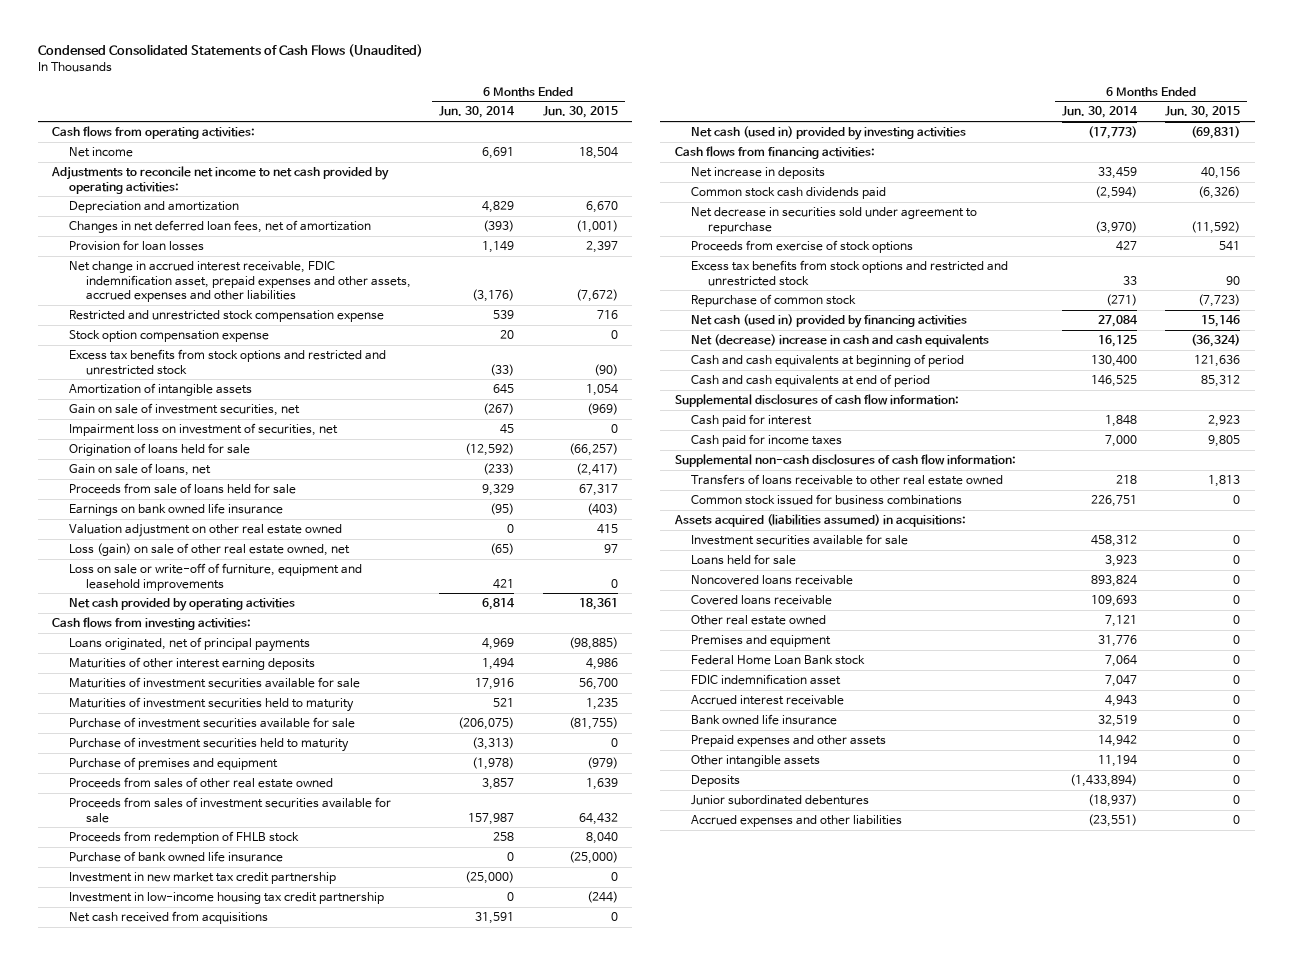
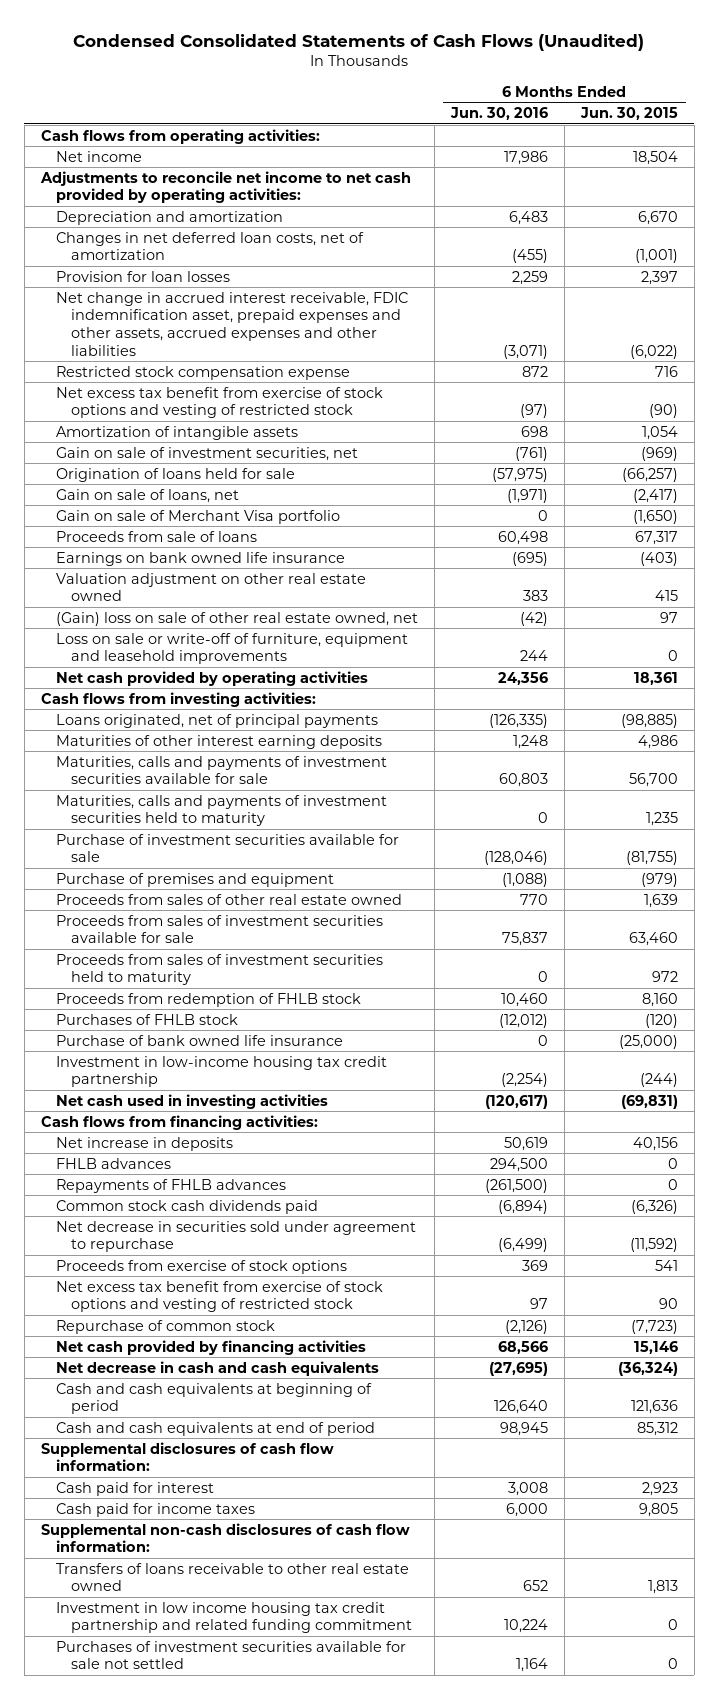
[439,106,516,119] Jun. 30, 2014 -> none
none -> [449,107,548,121] Jun. 30, 2016
[68,219,371,233] Changes in net deferred loan fees, net of amortization -> [55,231,364,261] Changes in net deferred loan costs, net of amortization
[68,329,269,342] Stock option compensation expense -> none
[575,289,618,303] (7,672) -> [629,344,678,359] (6,022)
[68,309,384,322] Restricted and unrestricted stock compensation expense -> [55,365,350,380] Restricted stock compensation expense
[68,348,386,375] Excess tax benefits from stock options and restricted and unrestricted stock -> [55,386,383,419] Net excess tax benefit from exercise of stock options and vesting of restricted stock
[68,422,338,436] Impairment loss on investment of securities, net -> none
none -> [55,509,340,524] Gain on sale of Merchant Visa portfolio
[68,482,296,494] Proceeds from sale of loans held for sale -> [55,530,257,542] Proceeds from sale of loans
[68,542,350,556] Loss (gain) on sale of other real estate owned, net -> [55,611,418,626] (Gain) loss on sale of other real estate owned, net
[68,676,360,688] Maturities of investment securities available for sale -> [55,755,387,785] Maturities, calls and payments of investment securities available for sale
[68,696,354,712] Maturities of investment securities held to maturity -> [55,794,387,827] Maturities, calls and payments of investment securities held to maturity
[68,736,349,752] Purchase of investment securities held to maturity -> none
[578,812,618,825] 64,432 -> [628,932,678,947] 63,460
none -> [55,953,383,986] Proceeds from sales of investment securities held to maturity
[585,831,618,844] 8,040 -> [641,992,678,1007] 8,160
none -> [55,1013,238,1025] Purchases of FHLB stock
[68,871,336,884] Investment in new market tax credit partnership -> none
[68,910,268,924] Net cash received from acquisitions -> none
[691,125,967,140] Net cash (used in) provided by investing activities -> [55,1093,328,1109] Net cash used in investing activities
none -> [55,1157,171,1169] FHLB advances
none -> [55,1178,286,1193] Repayments of FHLB advances
[691,259,1009,286] Excess tax benefits from stock options and restricted and unrestricted stock -> [55,1280,383,1313] Net excess tax benefit from exercise of stock options and vesting of restricted stock
[691,313,968,328] Net cash (used in) provided by financing activities -> [55,1339,366,1355] Net cash provided by financing activities
[691,333,990,347] Net (decrease) increase in cash and cash equivalents -> [55,1360,379,1376] Net decrease in cash and cash equivalents
[691,493,963,505] Common stock issued for business combinations -> none
[673,513,966,527] Assets acquired (liabilities assumed) in acquisitions: -> none
[691,553,797,565] Loans held for sale -> none
[691,574,854,585] Noncovered loans receivable -> none
[691,594,833,605] Covered loans receivable -> none
[691,614,827,625] Other real estate owned -> none
[691,634,832,647] Premises and equipment -> none
[691,654,866,665] Federal Home Loan Bank stock -> none
[691,673,842,685] FDIC indemnification asset -> none
[691,694,845,705] Accrued interest receivable -> none
[691,713,838,725] Bank owned life insurance -> none
[691,734,887,747] Prepaid expenses and other assets -> none
[691,754,821,767] Other intangible assets -> none
[691,774,741,787] Deposits -> none
[691,794,870,805] Junior subordinated debentures -> none
[691,814,903,827] Accrued expenses and other liabilities -> none
none -> [55,1601,412,1634] Investment in low income housing tax credit partnership and related funding commitment
[691,533,909,545] Investment securities available for sale -> [55,1640,406,1670] Purchases of investment securities available for sale not settled

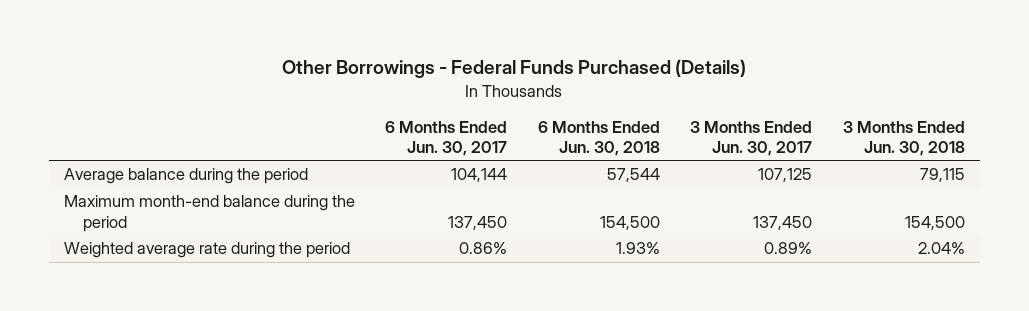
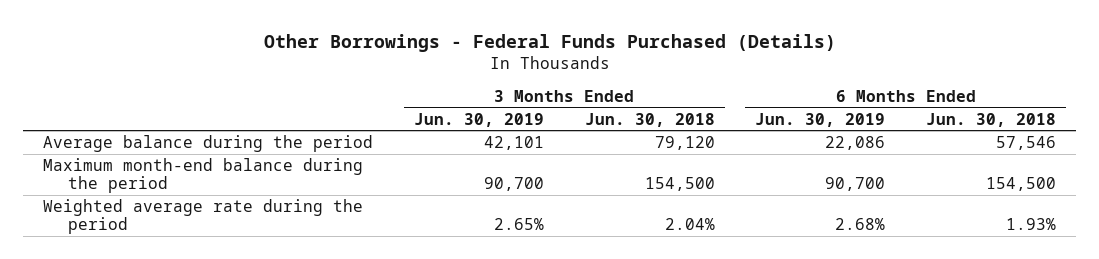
[385,120,508,156] 6 Months Ended Jun. 30, 2017 -> none
[690,120,813,156] 3 Months Ended Jun. 30, 2017 -> none
none -> [414,112,545,127] Jun. 30, 2019
none -> [755,112,886,127] Jun. 30, 2019
[606,168,660,183] 57,544 -> [995,136,1056,151] 57,546
[919,168,965,183] 79,115 -> [654,136,715,151] 79,120

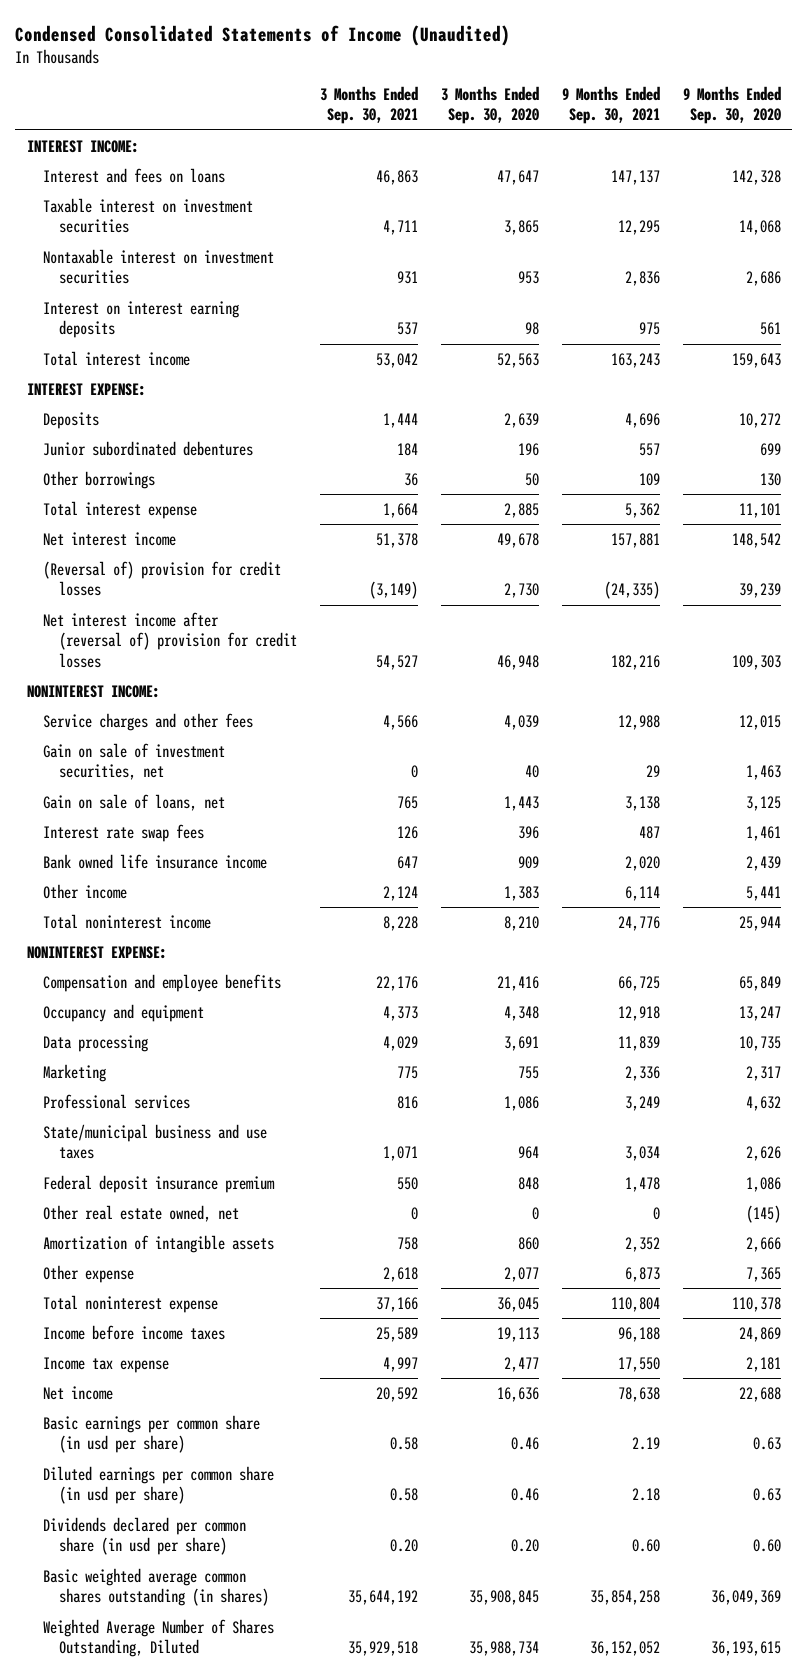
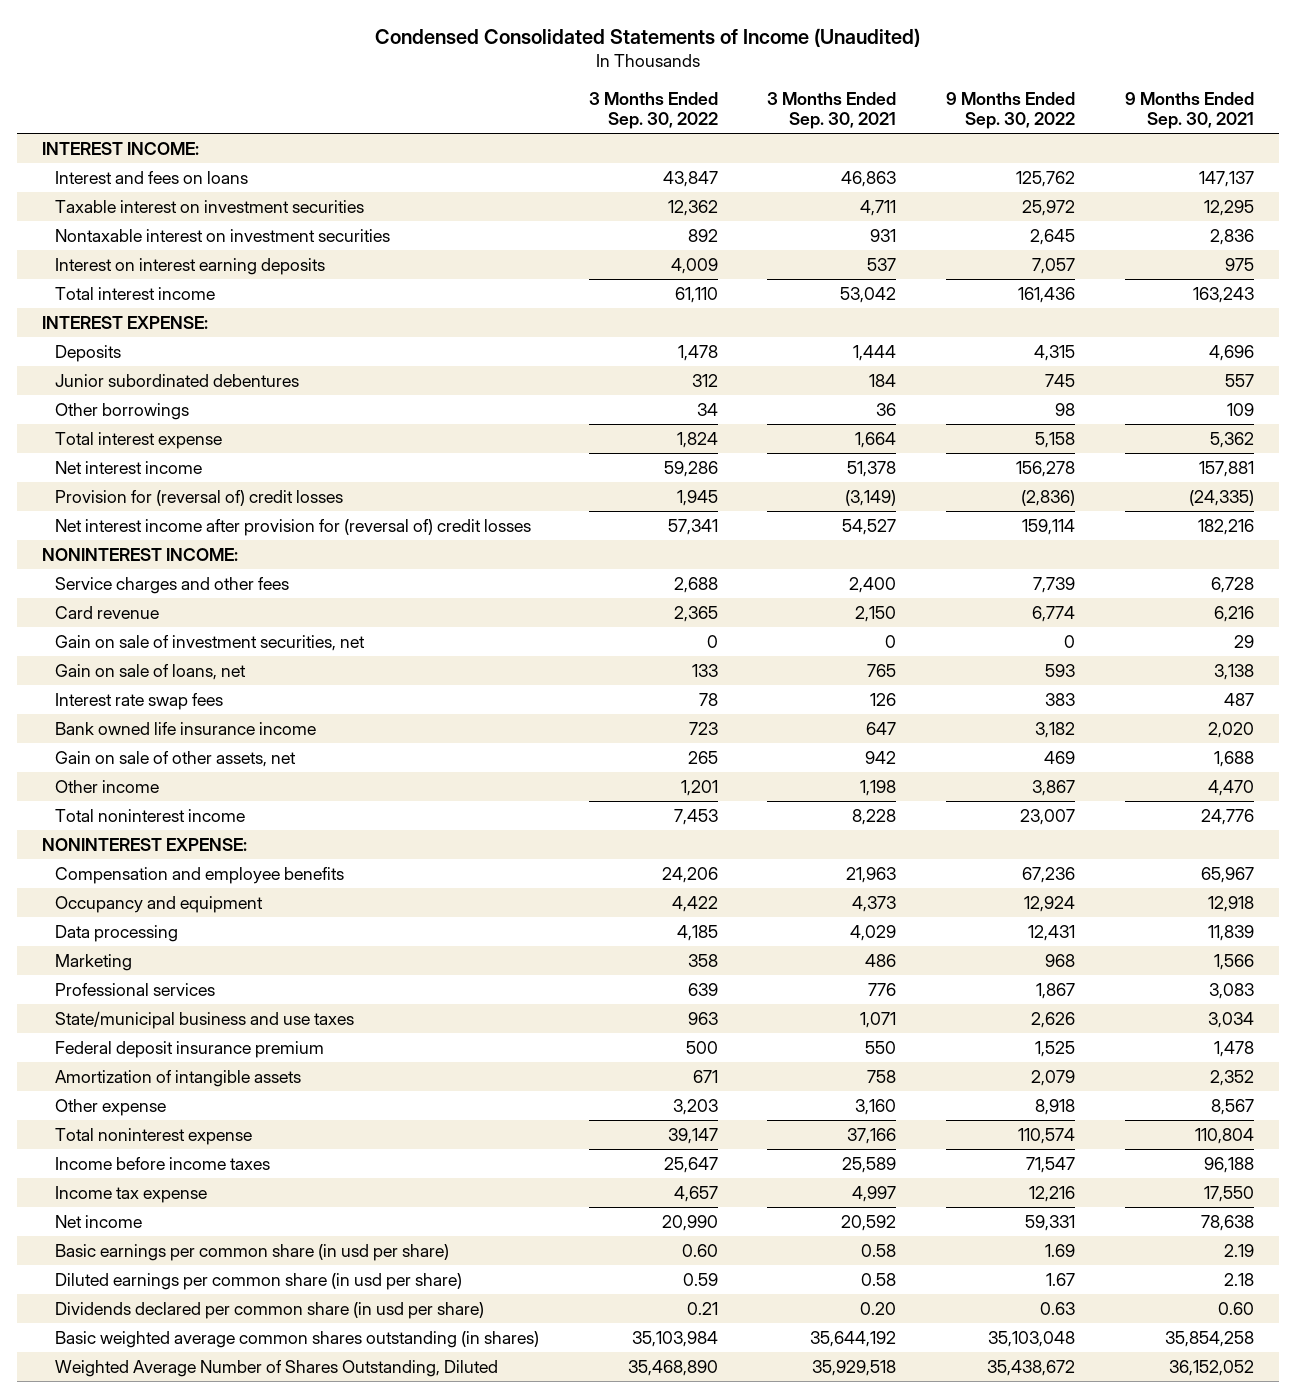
[440,85,539,125] 3 Months Ended Sep. 30, 2020 -> none
[682,85,781,125] 9 Months Ended Sep. 30, 2020 -> none
none -> [588,91,718,130] 3 Months Ended Sep. 30, 2022
none -> [946,91,1076,130] 9 Months Ended Sep. 30, 2022
[42,560,281,597] (Reversal of) provision for credit losses -> [54,489,343,506] Provision for (reversal of) credit losses
[42,611,297,668] Net interest income after (reversal of) provision for credit losses -> [54,518,531,536] Net interest income after provision for (reversal of) credit losses
[382,714,418,730] 4,566 -> [849,576,897,593] 2,400
[617,714,660,730] 12,988 -> [1211,576,1255,593] 6,728
none -> [54,605,159,619] Card revenue
none -> [54,750,296,767] Gain on sale of other assets, net
[382,885,418,901] 2,124 -> [860,779,897,796] 1,198
[624,885,660,901] 6,114 -> [1208,779,1255,796] 4,470
[375,975,418,991] 22,176 -> [846,866,897,883] 21,963
[617,975,660,991] 66,725 -> [1201,866,1255,883] 65,967
[396,1065,418,1079] 775 -> [865,953,897,967] 486
[624,1065,660,1081] 2,336 -> [1214,953,1255,970] 1,566
[396,1095,418,1109] 816 -> [868,982,897,996] 776
[624,1095,660,1111] 3,249 -> [1209,982,1255,999] 3,083
[42,1204,239,1222] Other real estate owned, net -> none
[382,1266,418,1282] 2,618 -> [855,1098,897,1115] 3,160
[624,1266,660,1282] 6,873 -> [1211,1098,1255,1115] 8,567

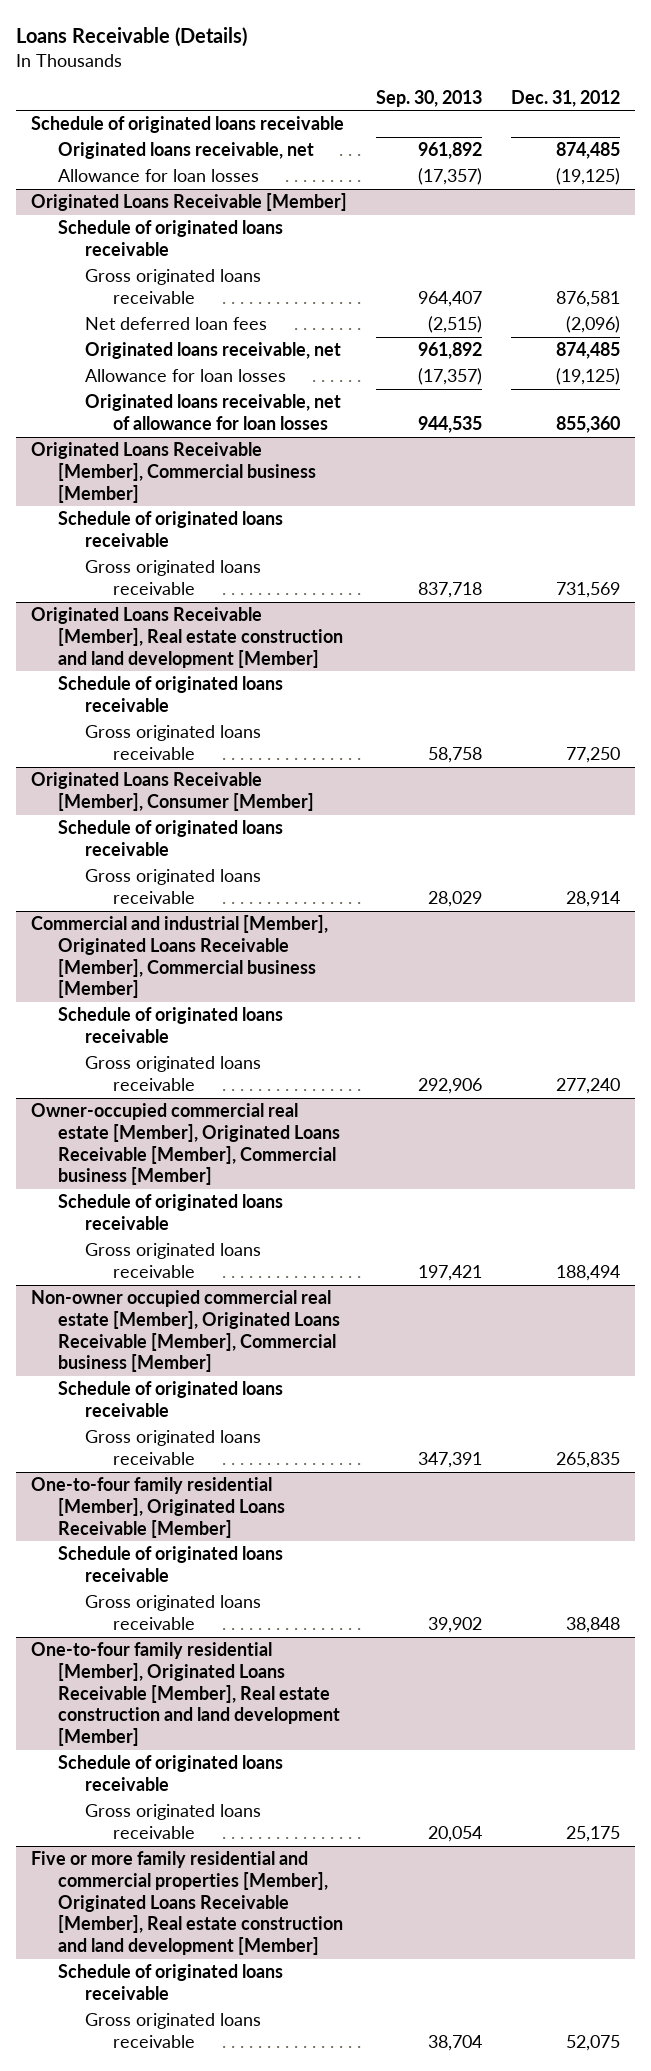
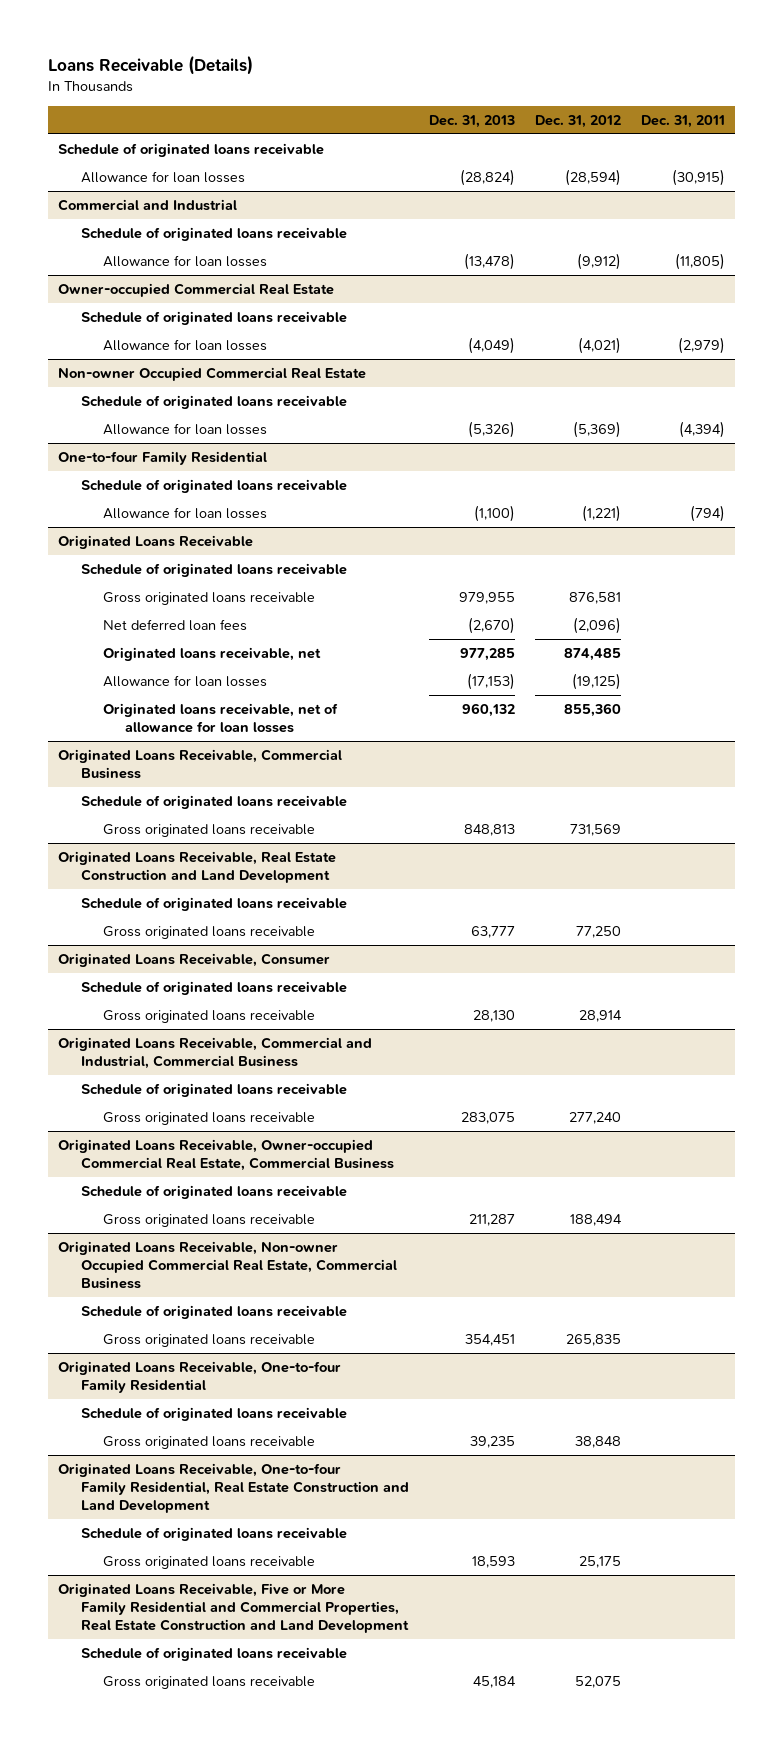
[375,89,482,107] Sep. 30, 2013 -> none
none -> [428,114,515,128] Dec. 31, 2013
none -> [640,114,725,128] Dec. 31, 2011
[58,142,315,160] Originated loans receivable, net -> none
[30,193,347,212] Originated Loans Receivable [Member] -> none
[556,168,621,186] (19,125) -> [564,168,621,186] (28,594)
none -> [58,198,238,211] Commercial and Industrial
none -> [102,254,267,267] Allowance for loan losses
none -> [58,282,335,297] Owner-occupied Commercial Real Estate
none -> [80,310,347,325] Schedule of originated loans receivable
none -> [102,338,267,351] Allowance for loan losses
none -> [58,366,367,381] Non-owner Occupied Commercial Real Estate
none -> [80,394,347,409] Schedule of originated loans receivable
none -> [102,422,267,435] Allowance for loan losses
none -> [58,450,268,465] One-to-four Family Residential
none -> [80,478,347,493] Schedule of originated loans receivable
none -> [102,506,267,519] Allowance for loan losses
none -> [58,534,254,549] Originated Loans Receivable
none -> [80,562,347,577] Schedule of originated loans receivable
[30,442,317,503] Originated Loans Receivable [Member], Commercial business [Member] -> [58,748,343,780] Originated Loans Receivable, Commercial Business
[30,607,344,668] Originated Loans Receivable [Member], Real estate construction and land development [Member] -> [58,850,337,884] Originated Loans Receivable, Real Estate Construction and Land Development
[30,772,315,811] Originated Loans Receivable [Member], Consumer [Member] -> [58,952,331,967] Originated Loans Receivable, Consumer
[30,915,328,999] Commercial and industrial [Member], Originated Loans Receivable [Member], Commercial business [Member] -> [58,1036,373,1070] Originated Loans Receivable, Commercial and Industrial, Commercial Business
[30,1103,341,1186] Owner-occupied commercial real estate [Member], Originated Loans Receivable [Member], Commercial business [Member] -> [58,1138,394,1172] Originated Loans Receivable, Owner-occupied Commercial Real Estate, Commercial Business
[30,1290,341,1373] Non-owner occupied commercial real estate [Member], Originated Loans Receivable [Member], Commercial business [Member] -> [58,1240,397,1290] Originated Loans Receivable, Non-owner Occupied Commercial Real Estate, Commercial Business
[30,1477,286,1538] One-to-four family residential [Member], Originated Loans Receivable [Member] -> [58,1360,342,1394] Originated Loans Receivable, One-to-four Family Residential
[30,1642,341,1747] One-to-four family residential [Member], Originated Loans Receivable [Member], Real estate construction and land development [Member] -> [58,1462,409,1514] Originated Loans Receivable, One-to-four Family Residential, Real Estate Construction and Land Development
[30,1851,344,1956] Five or more family residential and commercial properties [Member], Originated Loans Receivable [Member], Real estate construction and land development [Member] -> [58,1582,409,1634] Originated Loans Receivable, Five or More Family Residential and Commercial Properties, Real Estate Construction and Land Development

